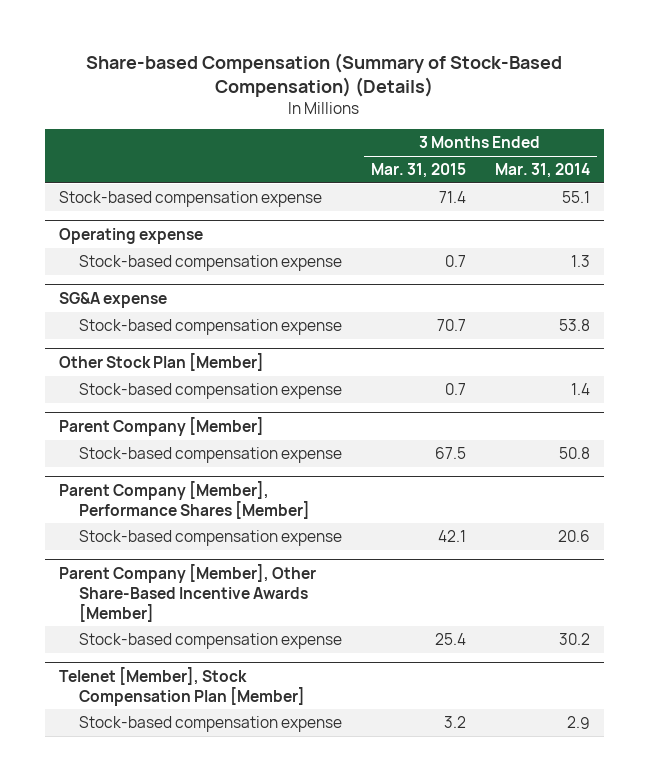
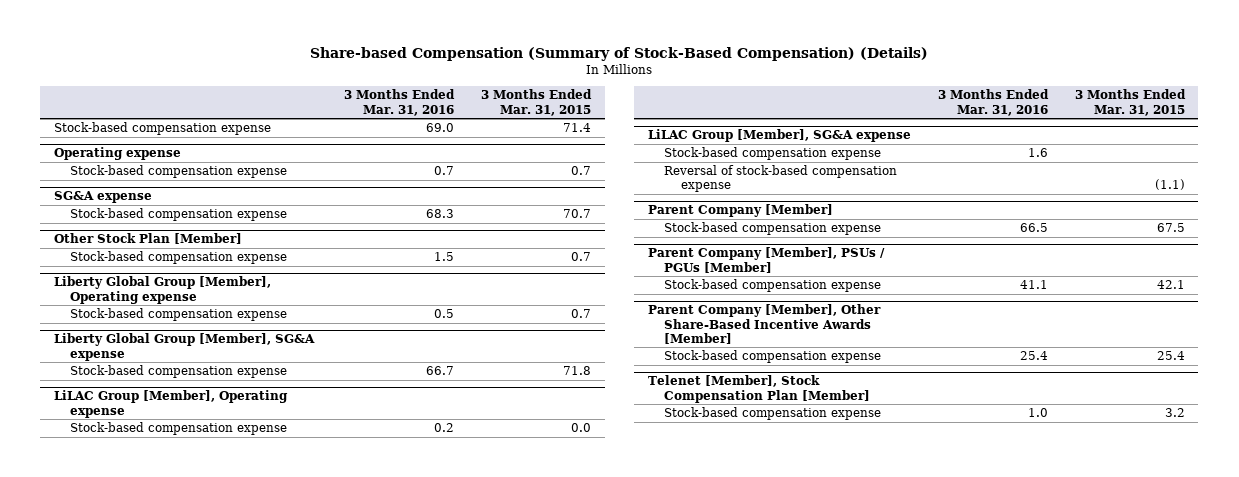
[494,163,590,179] Mar. 31, 2014 -> none
none -> [343,89,455,116] 3 Months Ended Mar. 31, 2016
none -> [53,276,271,304] Liberty Global Group [Member], Operating expense
none -> [70,308,288,322] Stock-based compensation expense
none -> [53,333,315,361] Liberty Global Group [Member], SG&A expense
none -> [70,365,288,379] Stock-based compensation expense
none -> [53,390,288,418] LiLAC Group [Member], Operating expense
none -> [70,422,288,436] Stock-based compensation expense
none -> [647,129,911,143] LiLAC Group [Member], SG&A expense
none -> [664,147,882,161] Stock-based compensation expense
none -> [664,165,898,193] Reversal of stock-based compensation expense
[59,480,311,519] Parent Company [Member], Performance Shares [Member] -> none
none -> [647,247,885,273] Parent Company [Member], PSUs / PGUs [Member]

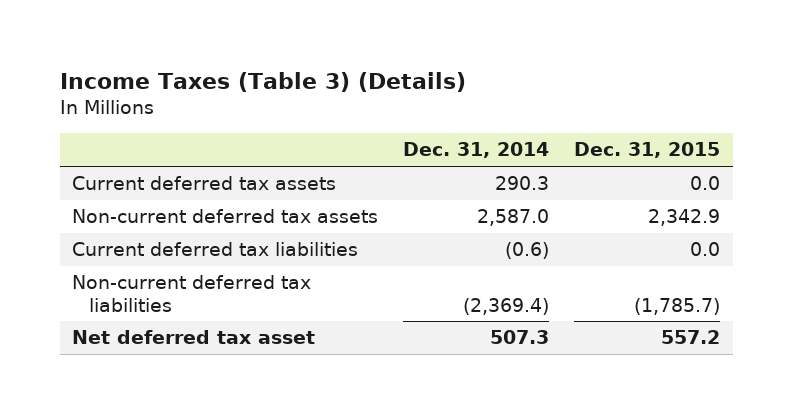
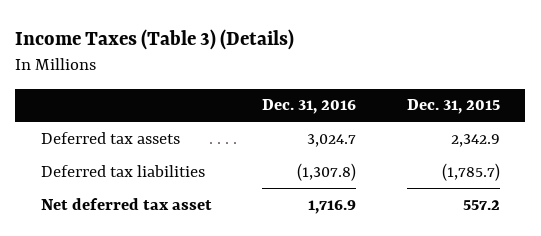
[403,142,550,159] Dec. 31, 2014 -> none
none -> [262,99,357,115] Dec. 31, 2016
[72,176,337,191] Current deferred tax assets -> none
[72,242,359,257] Current deferred tax liabilities -> none
[72,209,379,224] Non-current deferred tax assets -> [40,131,180,144] Deferred tax assets
[72,275,312,312] Non-current deferred tax liabilities -> [40,164,205,177] Deferred tax liabilities

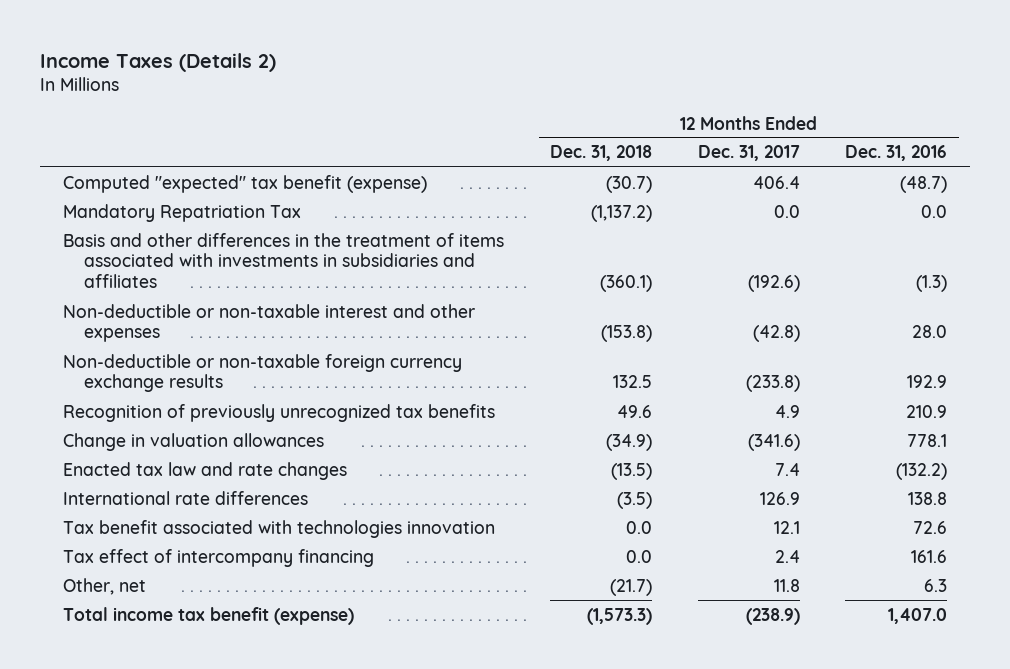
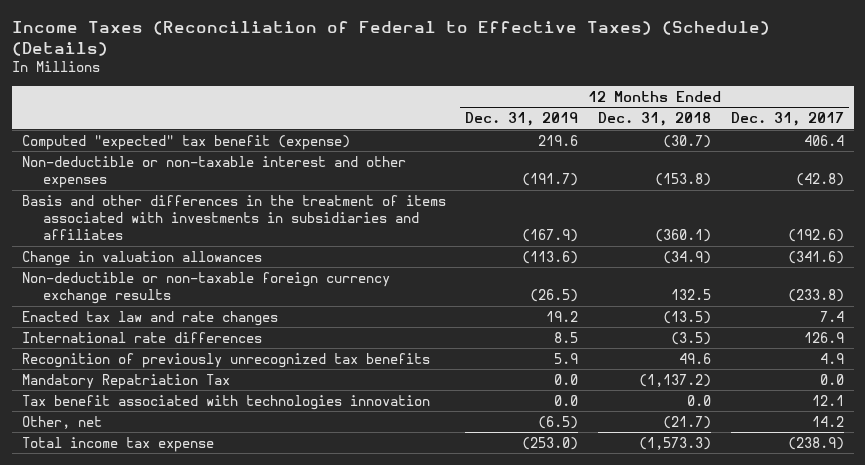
[40,52,277,72] Income Taxes (Details 2) -> [11,20,770,56] Income Taxes (Reconciliation of Federal to Effective Taxes) (Schedule) (Details)
[845,145,948,162] Dec. 31, 2016 -> none
none -> [465,112,579,127] Dec. 31, 2019
[63,232,505,289] Basis and other differences in the treatment of items associated with investments in subsidiaries and affiliates -> [21,194,446,241] Basis and other differences in the treatment of items associated with investments in subsidiaries and affiliates
[63,353,463,393] Non-deductible or non-taxable foreign currency exchange results -> [21,271,390,305] Non-deductible or non-taxable foreign currency exchange results
[63,403,496,422] Recognition of previously unrecognized tax benefits -> [21,352,430,368] Recognition of previously unrecognized tax benefits
[63,203,302,222] Mandatory Repatriation Tax -> [21,373,230,389] Mandatory Repatriation Tax
[63,548,375,567] Tax effect of intercompany financing -> none
[773,578,800,592] 11.8 -> [811,415,844,427] 14.2
[63,606,355,625] Total income tax benefit (expense) -> [21,436,214,452] Total income tax expense

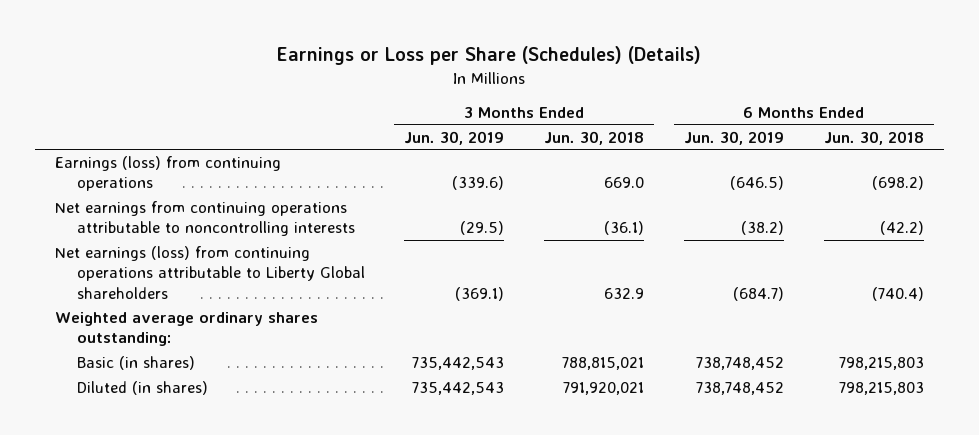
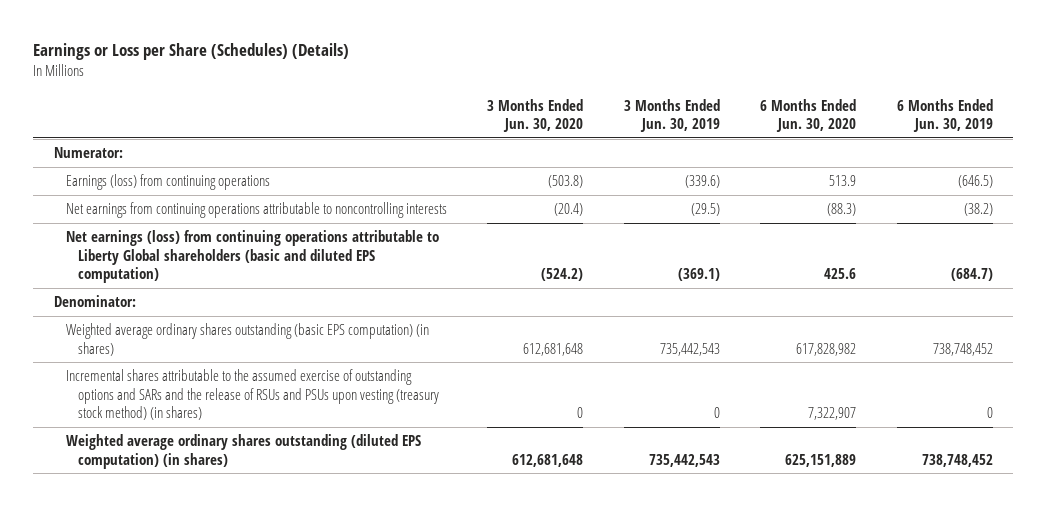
[544,130,645,145] Jun. 30, 2018 -> none
[823,130,924,145] Jun. 30, 2018 -> none
none -> [487,98,584,132] 3 Months Ended Jun. 30, 2020
none -> [760,98,857,132] 6 Months Ended Jun. 30, 2020
none -> [53,147,123,159] Numerator:
[54,311,318,347] Weighted average ordinary shares outstanding: -> none
[54,245,365,299] Net earnings (loss) from continuing operations attributable to Liberty Global shareholders -> [65,230,439,283] Net earnings (loss) from continuing operations attributable to Liberty Global shareholders (basic and diluted EPS computation)
none -> [53,295,136,308] Denominator:
[76,355,195,370] Basic (in shares) -> [65,323,429,356] Weighted average ordinary shares outstanding (basic EPS computation) (in shares)
none -> [65,369,440,420] Incremental shares attributable to the assumed exercise of outstanding options and SARs and the release of RSUs and PSUs upon vesting (treasury stock method) (in shares)
[76,380,208,395] Diluted (in shares) -> [65,434,421,469] Weighted average ordinary shares outstanding (diluted EPS computation) (in shares)

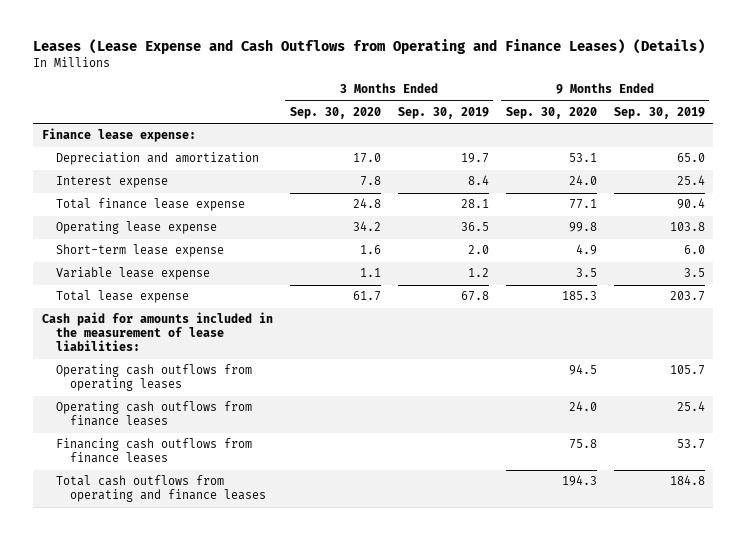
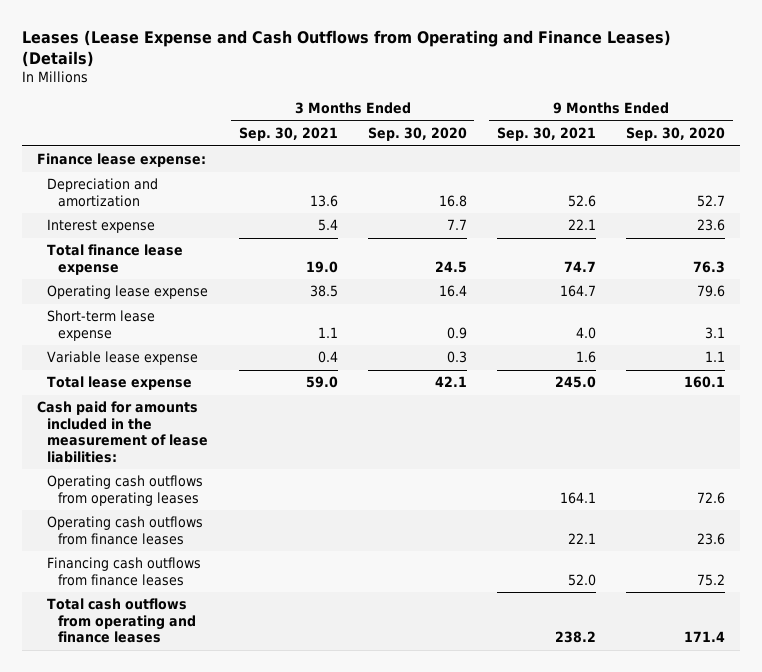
[397,107,489,120] Sep. 30, 2019 -> none
[613,107,705,120] Sep. 30, 2019 -> none
none -> [238,127,338,142] Sep. 30, 2021
none -> [497,127,597,142] Sep. 30, 2021
[352,153,381,164] 17.0 -> [438,194,467,207] 16.8
[568,153,597,163] 53.1 -> [697,194,726,207] 52.7
[359,176,381,187] 7.8 -> [446,219,467,231] 7.7
[568,175,597,186] 24.0 -> [697,219,726,232] 23.6
[352,198,381,209] 24.8 -> [434,260,467,273] 24.5
[568,199,597,210] 77.1 -> [693,260,726,273] 76.3
[352,221,381,232] 34.2 -> [438,285,467,298] 16.4
[568,222,597,233] 99.8 -> [697,285,726,298] 79.6
[359,245,381,255] 1.6 -> [446,326,467,339] 0.9
[575,244,597,256] 4.9 -> [705,326,726,339] 3.1
[359,268,381,278] 1.1 -> [446,351,467,364] 0.3
[575,268,597,278] 3.5 -> [705,351,726,363] 1.1
[352,291,381,302] 61.7 -> [434,376,467,388] 42.1
[561,291,597,301] 185.3 -> [684,376,726,389] 160.1
[568,364,597,376] 94.5 -> [697,491,726,504] 72.6
[568,401,597,412] 24.0 -> [697,532,726,545] 23.6
[568,439,597,450] 75.8 -> [697,573,726,586] 75.2
[561,475,597,487] 194.3 -> [684,631,726,643] 171.4

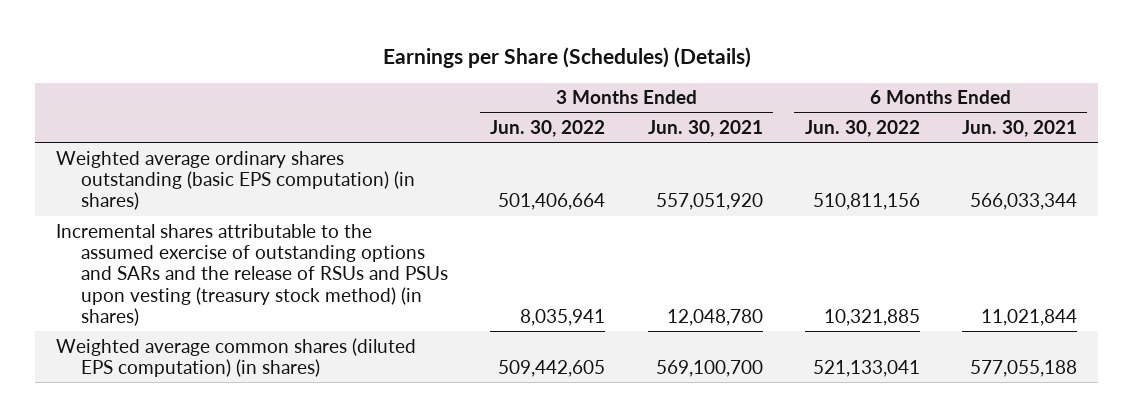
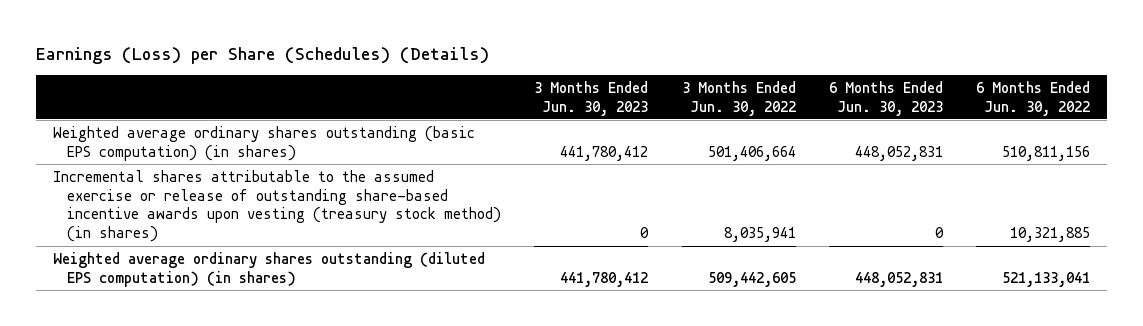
[382,47,751,69] Earnings per Share (Schedules) (Details) -> [36,46,490,64] Earnings (Loss) per Share (Schedules) (Details)
[647,120,763,138] Jun. 30, 2021 -> none
[961,120,1077,138] Jun. 30, 2021 -> none
none -> [534,80,649,116] 3 Months Ended Jun. 30, 2023
none -> [828,80,943,116] 6 Months Ended Jun. 30, 2023
[56,223,449,326] Incremental shares attributable to the assumed exercise of outstanding options and SARs and the release of RSUs and PSUs upon vesting (treasury stock method) (in shares) -> [52,169,501,243] Incremental shares attributable to the assumed exercise or release of outstanding share-based incentive awards upon vesting (treasury stock method) (in shares)
[56,337,417,377] Weighted average common shares (diluted EPS computation) (in shares) -> [52,251,485,287] Weighted average ordinary shares outstanding (diluted EPS computation) (in shares)

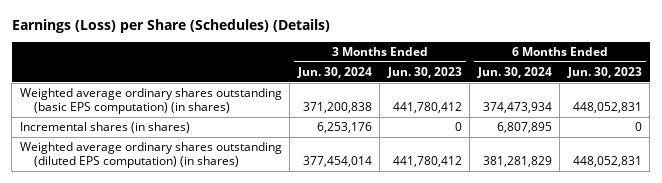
[681,80,796,116] 3 Months Ended Jun. 30, 2022 -> none
[976,80,1091,116] 6 Months Ended Jun. 30, 2022 -> none
none -> [296,66,372,78] Jun. 30, 2024
none -> [476,66,552,78] Jun. 30, 2024
[52,169,501,243] Incremental shares attributable to the assumed exercise or release of outstanding share-based incentive awards upon vesting (treasury stock method) (in shares) -> [19,122,190,134] Incremental shares (in shares)

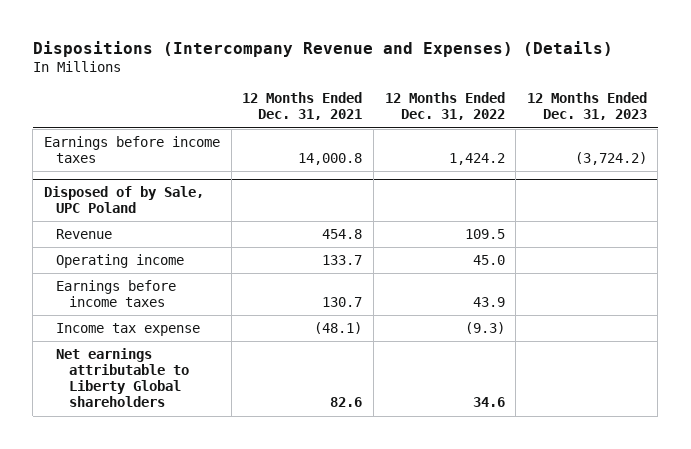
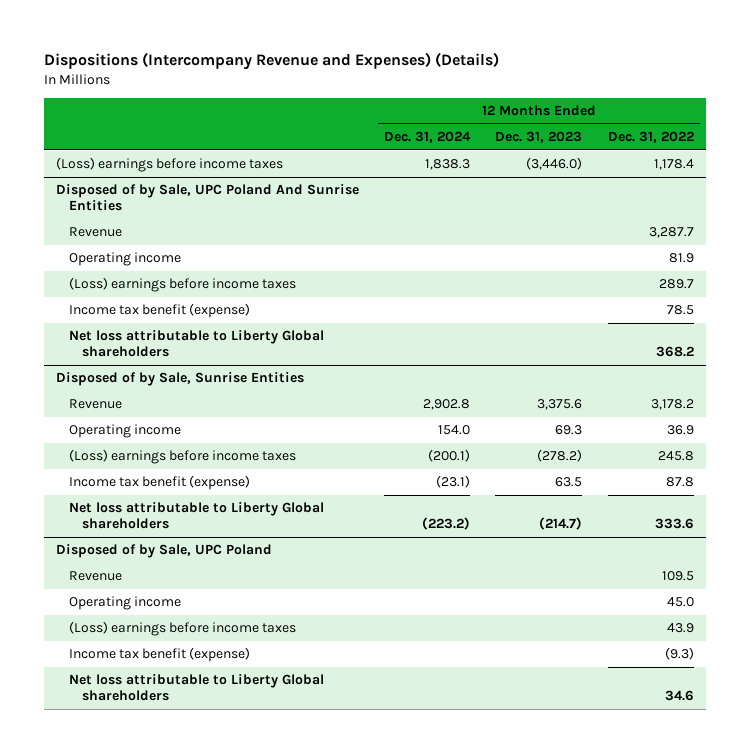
[242,92,363,121] 12 Months Ended Dec. 31, 2021 -> none
none -> [384,131,472,144] Dec. 31, 2024
[43,136,220,164] Earnings before income taxes -> [56,157,284,173] (Loss) earnings before income taxes
[448,153,505,166] 1,424.2 -> [653,159,694,171] 1,178.4
[574,152,647,166] (3,724.2) -> [526,157,583,171] (3,446.0)
none -> [56,184,360,212] Disposed of by Sale, UPC Poland And Sunrise Entities
none -> [69,227,123,238] Revenue
none -> [69,252,182,267] Operating income
none -> [69,277,297,293] (Loss) earnings before income taxes
none -> [69,303,251,319] Income tax benefit (expense)
none -> [69,330,325,358] Net loss attributable to Liberty Global shareholders
none -> [56,372,305,387] Disposed of by Sale, Sunrise Entities
none -> [69,399,123,410] Revenue
none -> [69,424,182,439] Operating income
none -> [69,449,297,465] (Loss) earnings before income taxes
none -> [69,475,251,491] Income tax benefit (expense)
none -> [69,502,325,530] Net loss attributable to Liberty Global shareholders
[56,280,177,308] Earnings before income taxes -> [69,621,297,637] (Loss) earnings before income taxes
[56,323,201,337] Income tax expense -> [69,647,251,663] Income tax benefit (expense)
[56,348,189,408] Net earnings attributable to Liberty Global shareholders -> [69,674,325,702] Net loss attributable to Liberty Global shareholders

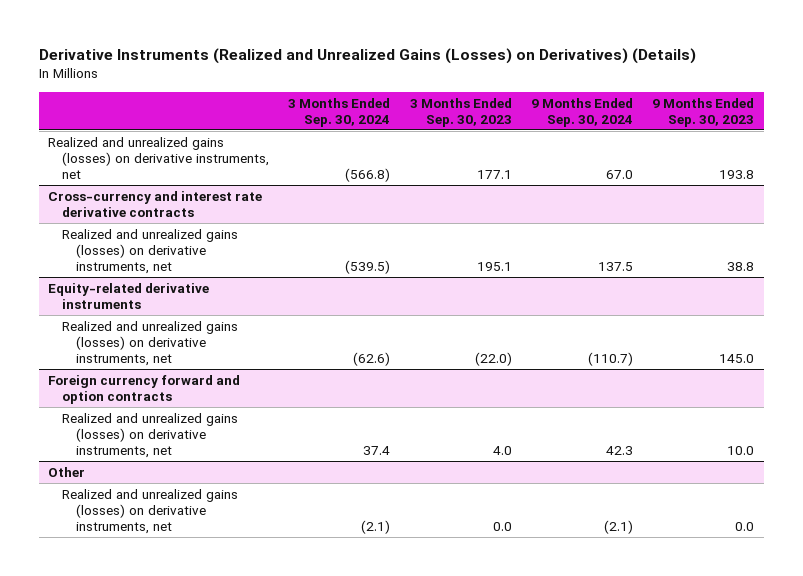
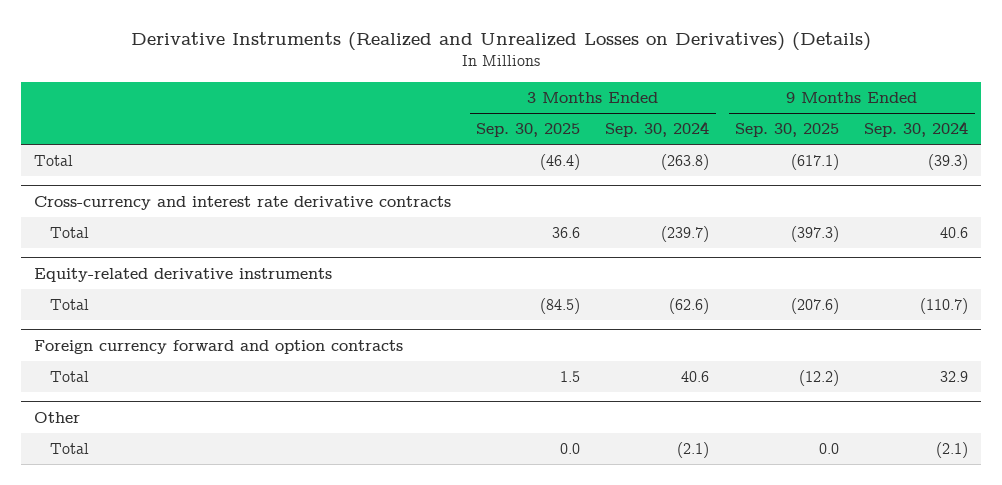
[38,47,696,64] Derivative Instruments (Realized and Unrealized Gains (Losses) on Derivatives) (Details) -> [130,32,871,52] Derivative Instruments (Realized and Unrealized Losses on Derivatives) (Details)
[409,97,512,128] 3 Months Ended Sep. 30, 2023 -> none
[652,97,755,128] 9 Months Ended Sep. 30, 2023 -> none
none -> [476,123,581,138] Sep. 30, 2025
none -> [734,123,839,138] Sep. 30, 2025
[48,136,270,180] Realized and unrealized gains (losses) on derivative instruments, net -> none
none -> [33,155,73,167] Total
[62,228,239,275] Realized and unrealized gains (losses) on derivative instruments, net -> none
none -> [50,227,90,239] Total
[62,320,239,367] Realized and unrealized gains (losses) on derivative instruments, net -> [50,299,90,311] Total
[62,412,239,459] Realized and unrealized gains (losses) on derivative instruments, net -> none
none -> [50,371,90,383] Total
[62,488,239,535] Realized and unrealized gains (losses) on derivative instruments, net -> [50,443,90,455] Total

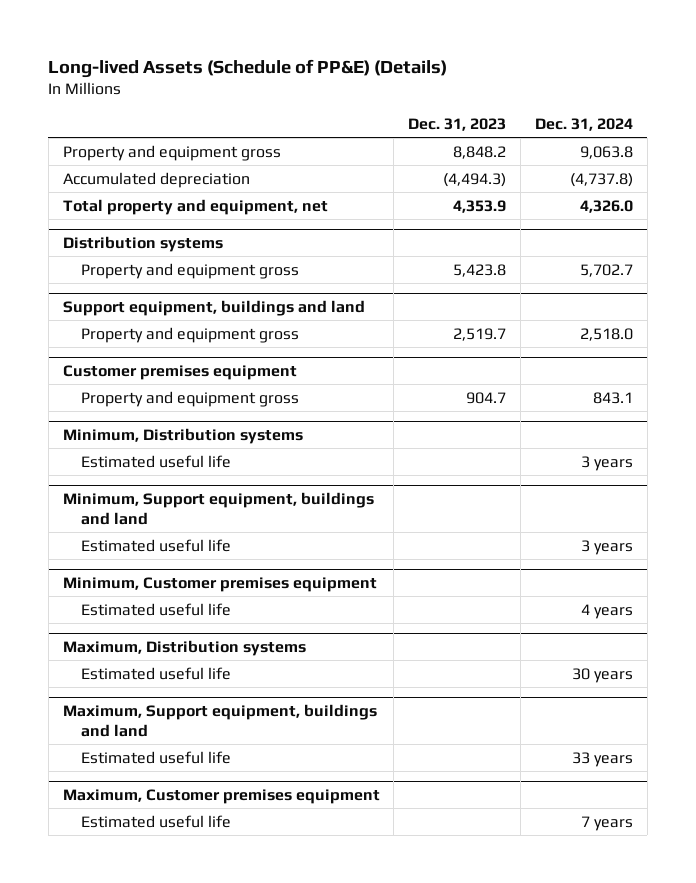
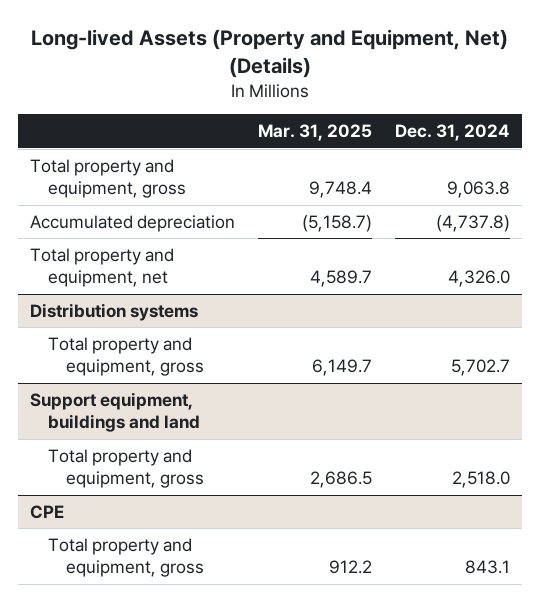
[48,58,448,78] Long-lived Assets (Schedule of PP&E) (Details) -> [30,29,508,78] Long-lived Assets (Property and Equipment, Net) (Details)
[408,117,507,131] Dec. 31, 2023 -> none
none -> [257,124,372,142] Mar. 31, 2025
[62,144,281,161] Property and equipment gross -> [29,158,186,199] Total property and equipment, gross
[81,262,300,279] Property and equipment gross -> [47,336,205,377] Total property and equipment, gross
[62,427,303,444] Minimum, Distribution systems -> none
[81,454,232,468] Estimated useful life -> none
[62,491,374,525] Minimum, Support equipment, buildings and land -> none
[81,538,232,552] Estimated useful life -> none
[62,576,377,592] Minimum, Customer premises equipment -> none
[81,602,232,616] Estimated useful life -> none
[62,639,306,656] Maximum, Distribution systems -> none
[81,666,232,680] Estimated useful life -> none
[62,703,377,737] Maximum, Support equipment, buildings and land -> none
[81,750,232,764] Estimated useful life -> none
[62,788,380,804] Maximum, Customer premises equipment -> none
[81,814,232,828] Estimated useful life -> none
[81,326,300,343] Property and equipment gross -> [47,448,205,489] Total property and equipment, gross
[62,364,297,380] Customer premises equipment -> [29,504,64,519] CPE
[81,390,300,407] Property and equipment gross -> [47,537,205,578] Total property and equipment, gross

